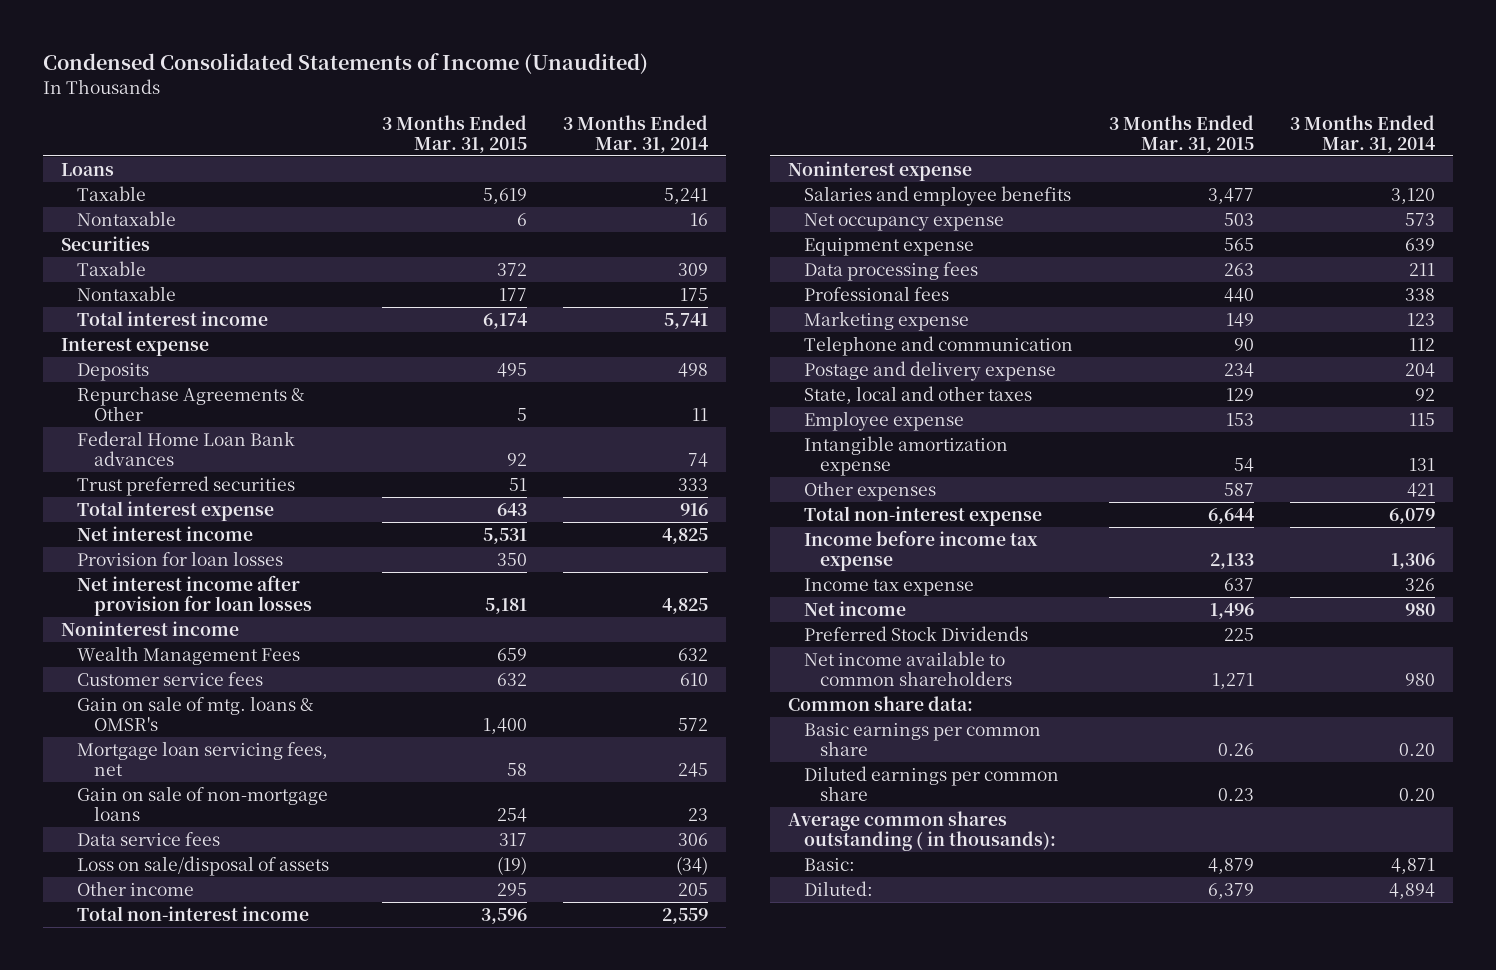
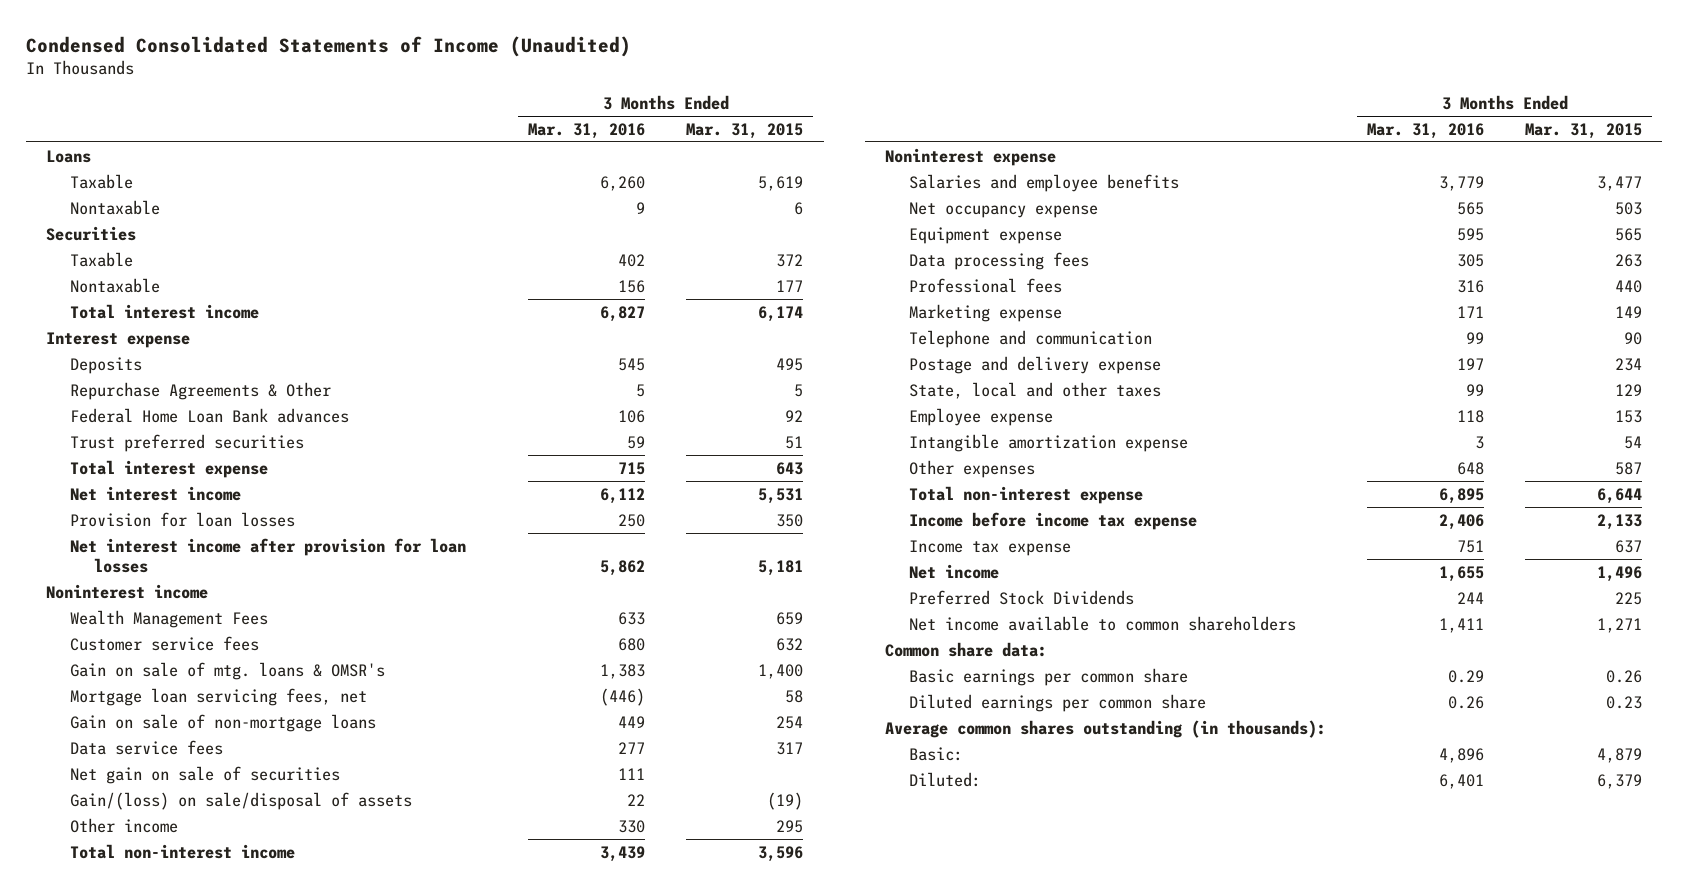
[563,114,709,153] 3 Months Ended Mar. 31, 2014 -> none
none -> [528,122,646,139] Mar. 31, 2016
none -> [70,765,341,784] Net gain on sale of securities
[77,855,330,876] Loss on sale/disposal of assets -> [70,791,413,810] Gain/(loss) on sale/disposal of assets
[787,810,1056,851] Average common shares outstanding ( in thousands): -> [885,719,1327,738] Average common shares outstanding (in thousands):

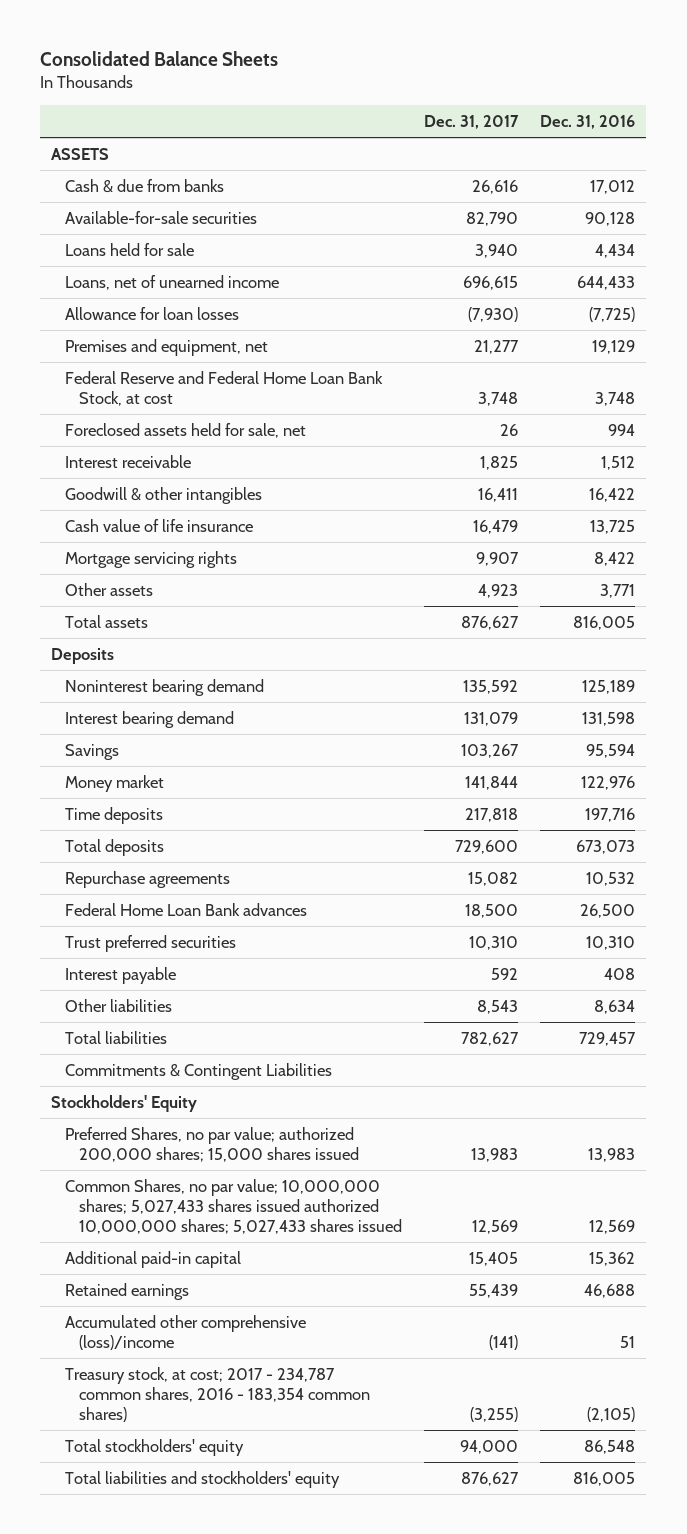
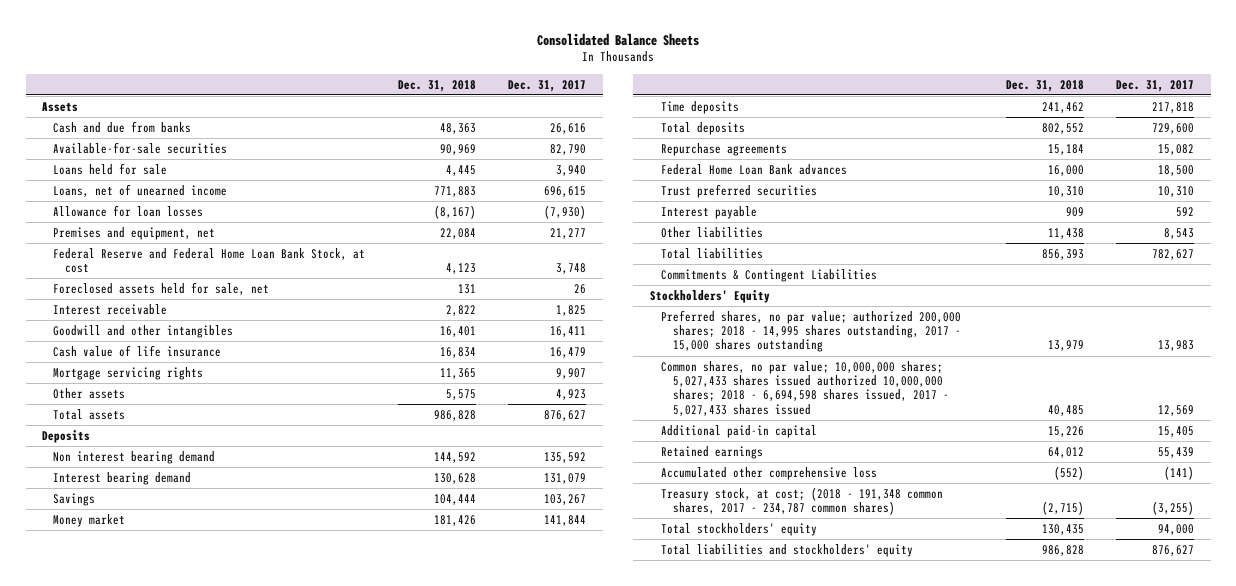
[540,115,636,130] Dec. 31, 2016 -> none
none -> [397,79,476,92] Dec. 31, 2018
[51,147,110,160] ASSETS -> [41,101,78,112] Assets
[65,178,225,193] Cash & due from banks -> [53,120,192,133] Cash and due from banks
[65,486,263,504] Goodwill & other intangibles -> [53,324,234,338] Goodwill and other intangibles
[65,678,265,696] Noninterest bearing demand -> [53,450,216,464] Non interest bearing demand
[65,1126,359,1163] Preferred Shares, no par value; authorized 200,000 shares; 15,000 shares issued -> [661,309,962,353] Preferred shares, no par value; authorized 200,000 shares; 2018 - 14,995 shares outstanding, 2017 - 15,000 shares outstanding
[65,1178,402,1235] Common Shares, no par value; 10,000,000 shares; 5,027,433 shares issued authorized 10,000,000 shares; 5,027,433 shares issued -> [661,360,949,416] Common shares, no par value; 10,000,000 shares; 5,027,433 shares issued authorized 10,000,000 shares; 2018 - 6,694,598 shares issued, 2017 - 5,027,433 shares issued
[65,1314,307,1351] Accumulated other comprehensive (loss)/income -> [661,466,878,480] Accumulated other comprehensive loss
[65,1366,370,1423] Treasury stock, at cost; 2017 - 234,787 common shares, 2016 - 183,354 common shares) -> [661,486,944,516] Treasury stock, at cost; (2018 - 191,348 common shares, 2017 - 234,787 common shares)

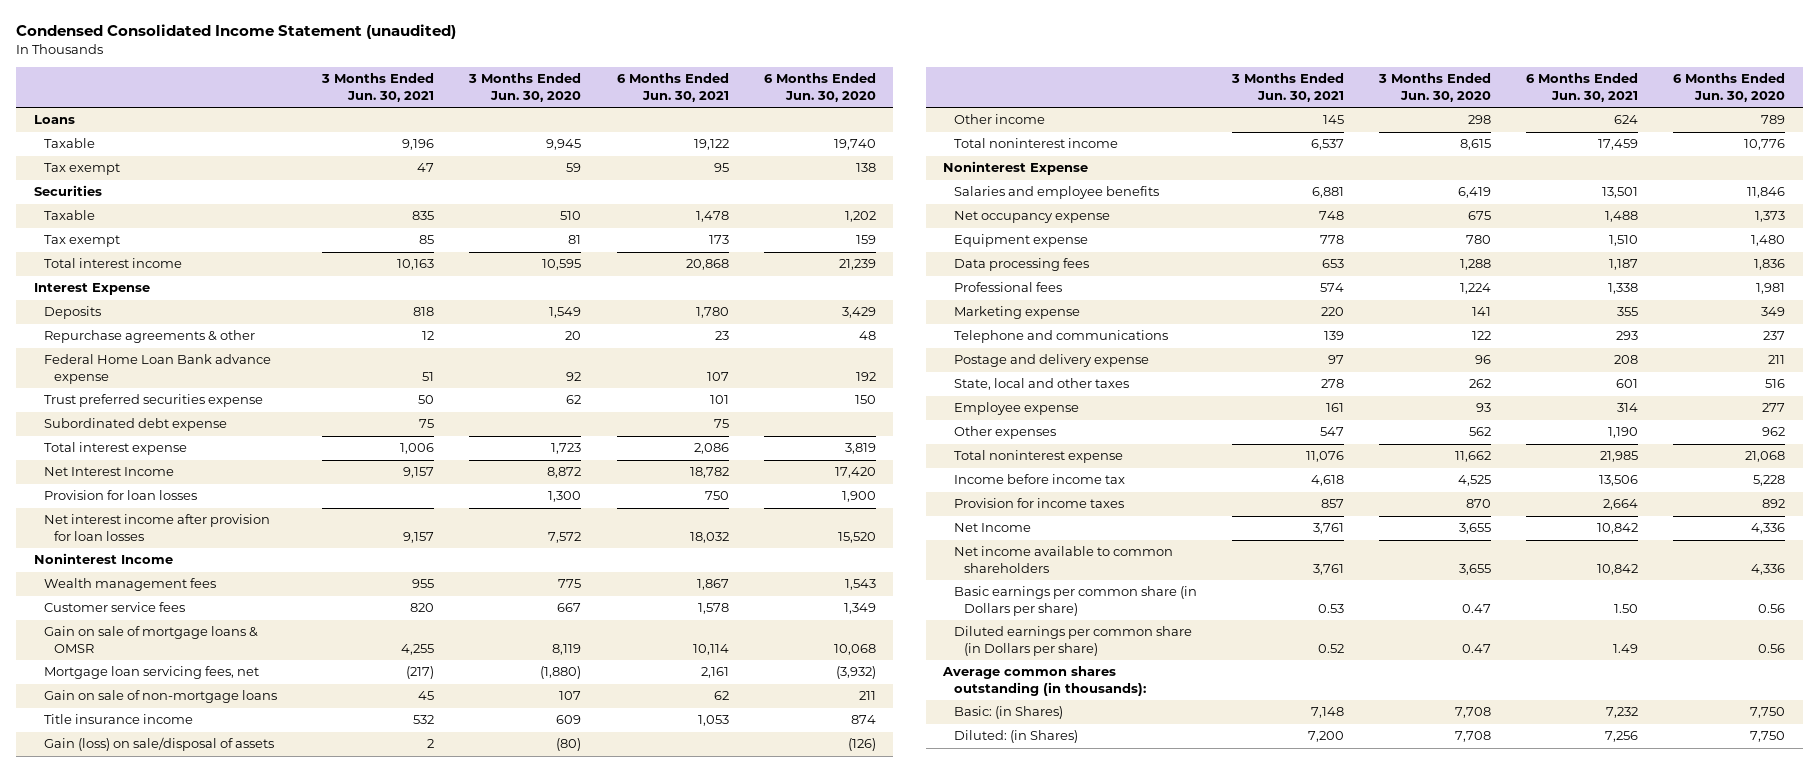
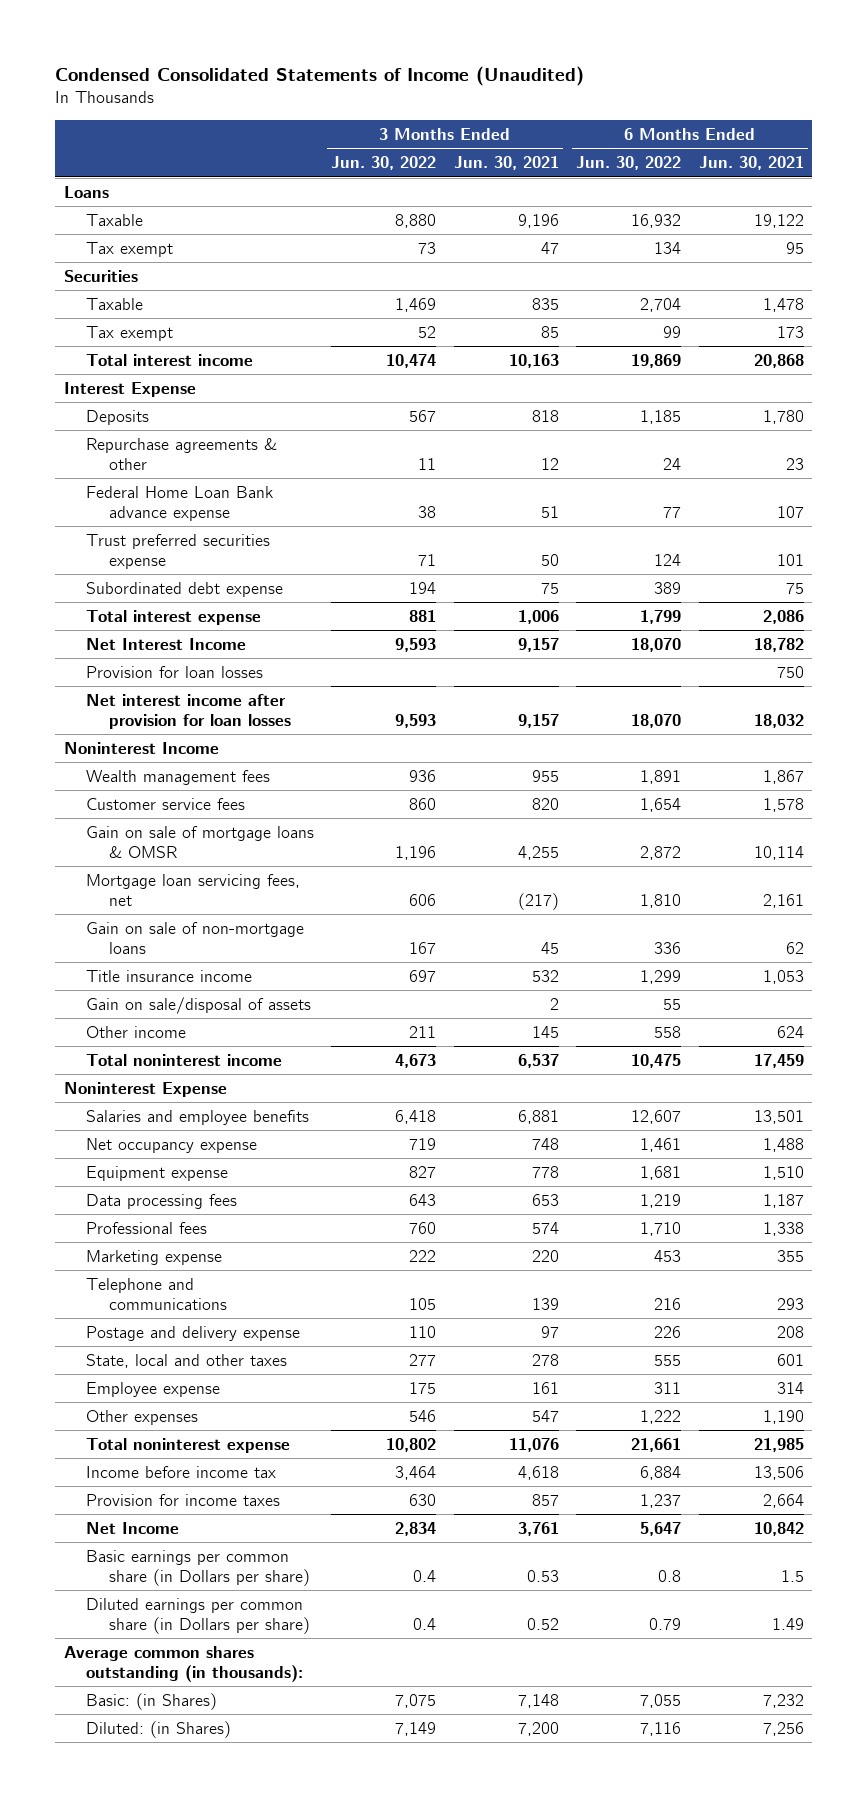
[16,24,457,40] Condensed Consolidated Income Statement (unaudited) -> [54,65,584,86] Condensed Consolidated Statements of Income (Unaudited)
[468,73,582,103] 3 Months Ended Jun. 30, 2020 -> none
[763,73,876,103] 6 Months Ended Jun. 30, 2020 -> none
none -> [331,156,437,171] Jun. 30, 2022
none -> [576,156,682,171] Jun. 30, 2022
[44,737,275,752] Gain (loss) on sale/disposal of assets -> [86,996,312,1014] Gain on sale/disposal of assets
[953,546,1173,574] Net income available to common shareholders -> none
[1614,604,1639,614] 1.50 -> [780,1569,804,1582] 1.5

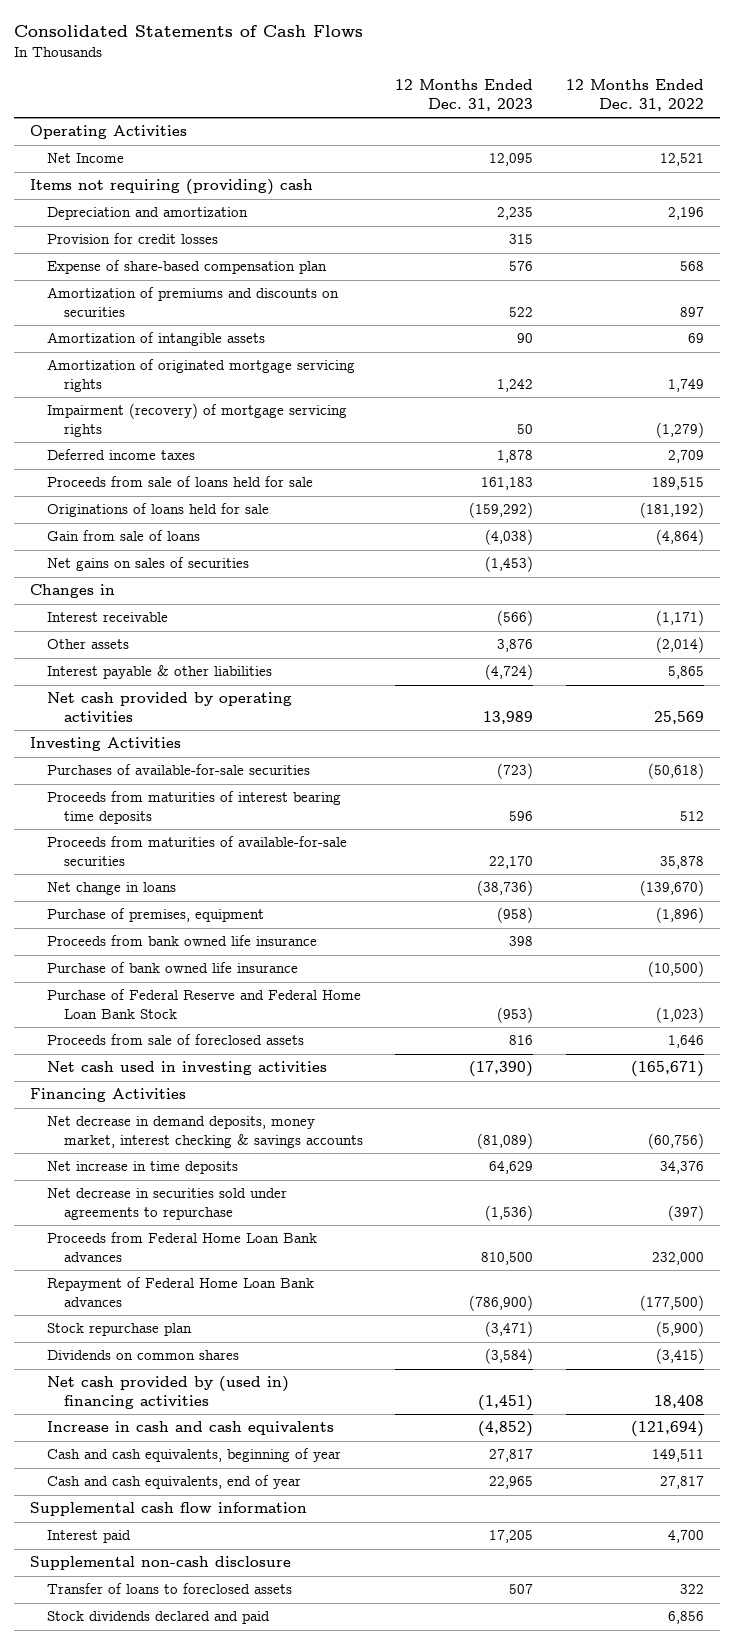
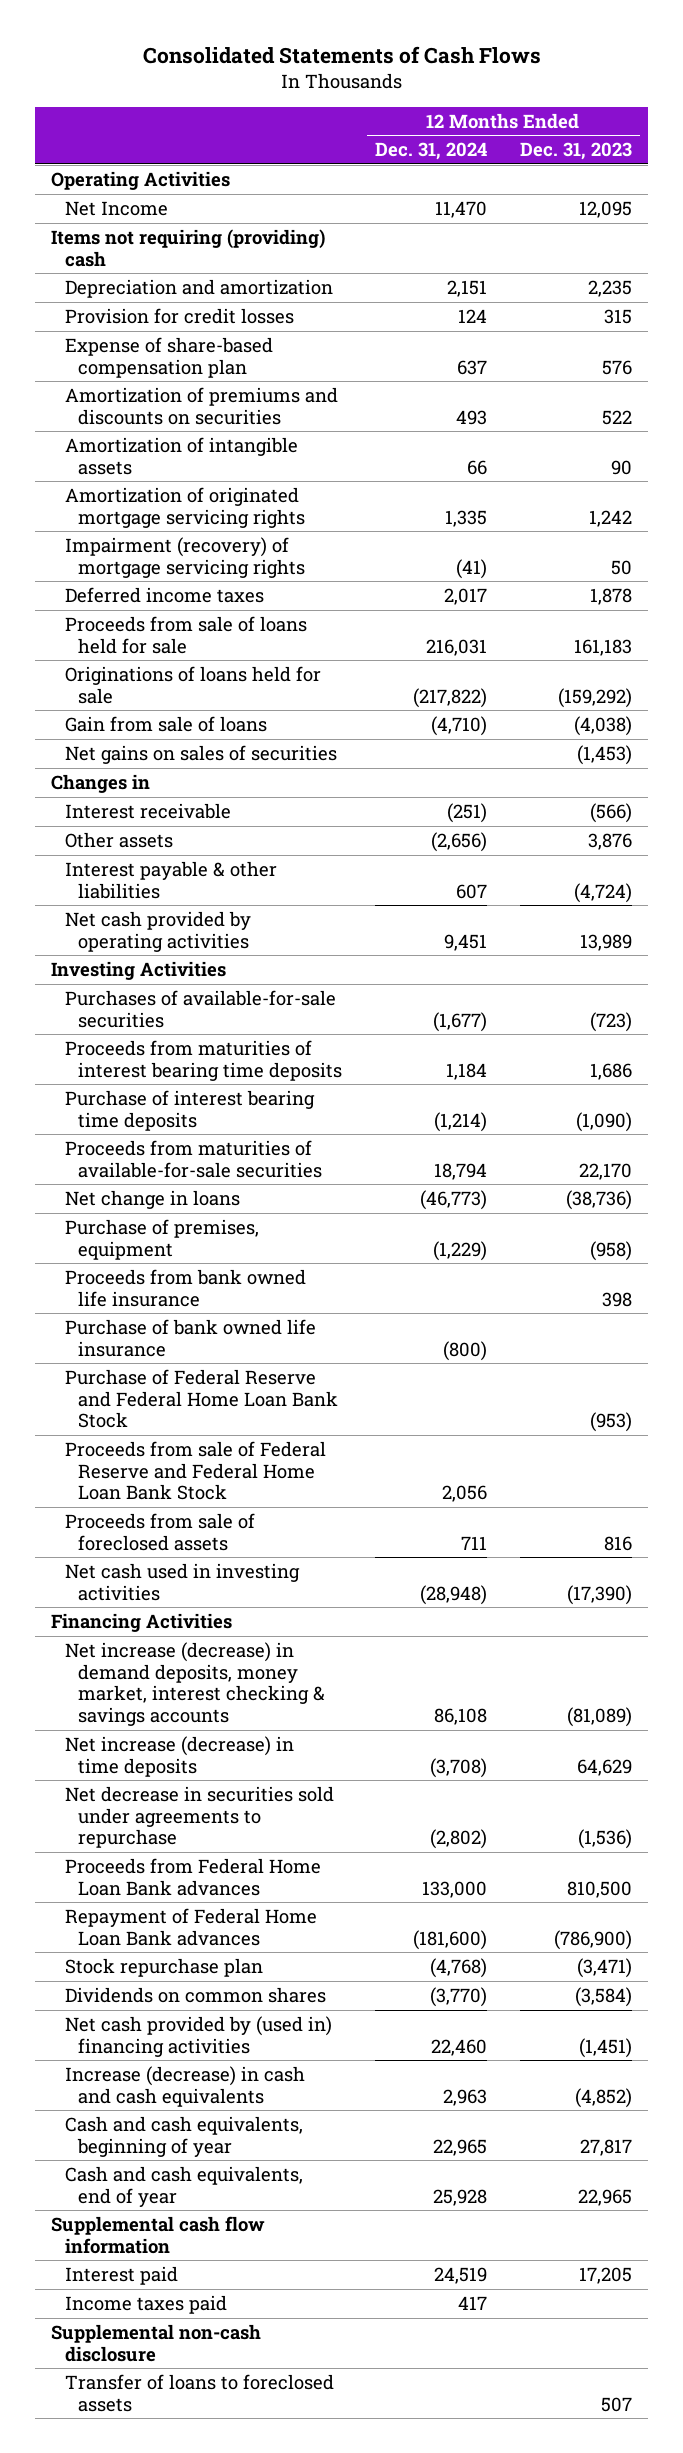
[565,79,704,112] 12 Months Ended Dec. 31, 2022 -> none
none -> [374,142,487,161] Dec. 31, 2024
[509,811,534,822] 596 -> [589,1062,632,1080] 1,686
none -> [64,1089,315,1131] Purchase of interest bearing time deposits
none -> [64,1440,326,1501] Proceeds from sale of Federal Reserve and Federal Home Loan Bank Stock
[47,1116,363,1149] Net decrease in demand deposits, money market, interest checking & savings accounts -> [64,1641,325,1727] Net increase (decrease) in demand deposits, money market, interest checking & savings accounts
[47,1161,239,1175] Net increase in time deposits -> [64,1735,294,1777] Net increase (decrease) in time deposits
[47,1421,335,1436] Increase in cash and cash equivalents -> [64,2065,305,2107] Increase (decrease) in cash and cash equivalents
none -> [64,2294,227,2314] Income taxes paid
[47,1611,271,1625] Stock dividends declared and paid -> none

